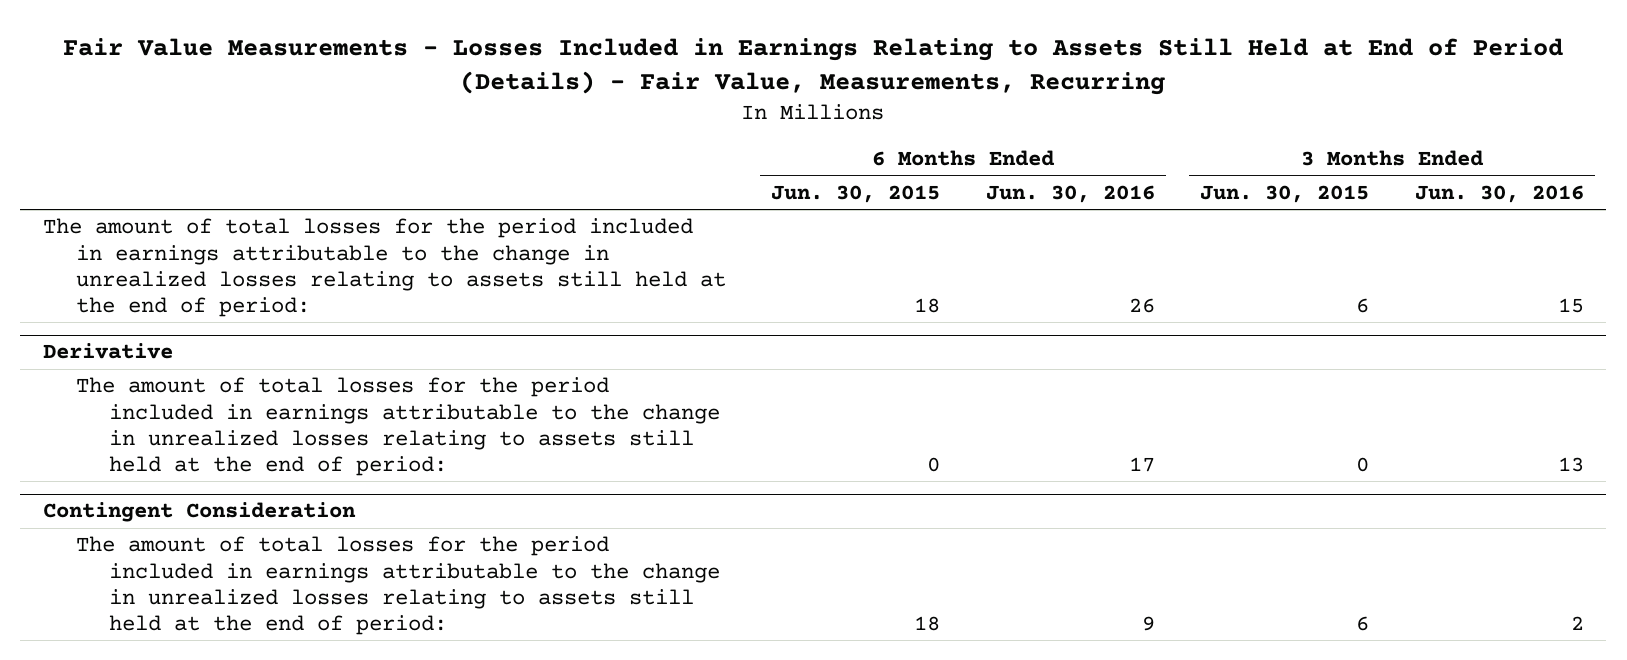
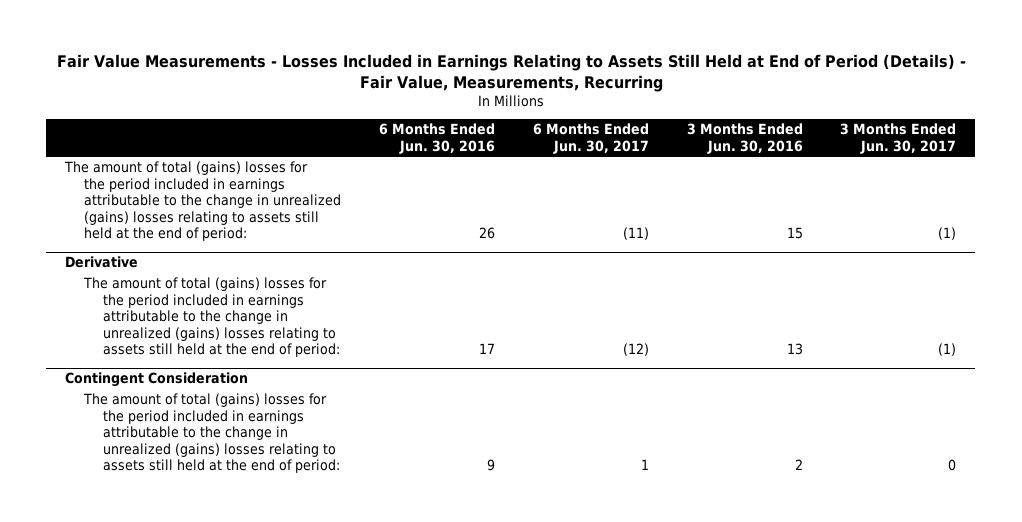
[771,184,941,203] Jun. 30, 2015 -> none
[1200,184,1370,203] Jun. 30, 2015 -> none
none -> [532,123,649,154] 6 Months Ended Jun. 30, 2017
none -> [840,123,957,154] 3 Months Ended Jun. 30, 2017
[42,218,726,317] The amount of total losses for the period included in earnings attributable to the change in unrealized losses relating to assets still held at the end of period: -> [64,161,342,242] The amount of total (gains) losses for the period included in earnings attributable to the change in unrealized (gains) losses relating to assets still held at the end of period:
[75,377,720,476] The amount of total losses for the period included in earnings attributable to the change in unrealized losses relating to assets still held at the end of period: -> [83,277,341,358] The amount of total (gains) losses for the period included in earnings attributable to the change in unrealized (gains) losses relating to assets still held at the end of period:
[75,536,720,635] The amount of total losses for the period included in earnings attributable to the change in unrealized losses relating to assets still held at the end of period: -> [83,393,341,474] The amount of total (gains) losses for the period included in earnings attributable to the change in unrealized (gains) losses relating to assets still held at the end of period:

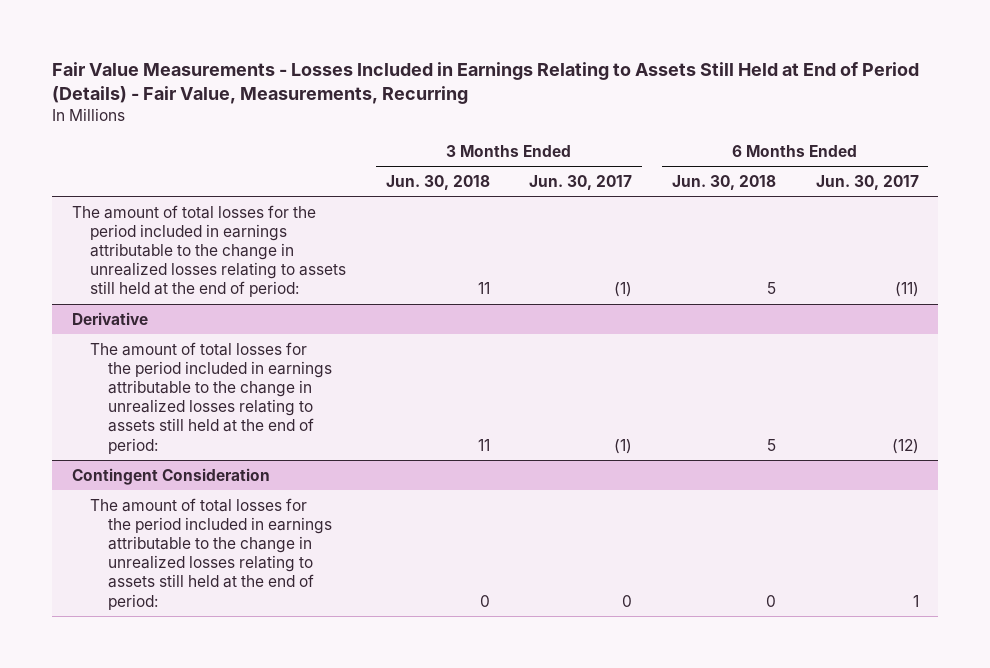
[379,123,496,154] 6 Months Ended Jun. 30, 2016 -> none
[686,123,803,154] 3 Months Ended Jun. 30, 2016 -> none
none -> [385,175,490,191] Jun. 30, 2018
none -> [671,175,776,191] Jun. 30, 2018
[64,161,342,242] The amount of total (gains) losses for the period included in earnings attributable to the change in unrealized (gains) losses relating to assets still held at the end of period: -> [71,204,346,298] The amount of total losses for the period included in earnings attributable to the change in unrealized losses relating to assets still held at the end of period:
[83,277,341,358] The amount of total (gains) losses for the period included in earnings attributable to the change in unrealized (gains) losses relating to assets still held at the end of period: -> [89,341,333,454] The amount of total losses for the period included in earnings attributable to the change in unrealized losses relating to assets still held at the end of period:
[83,393,341,474] The amount of total (gains) losses for the period included in earnings attributable to the change in unrealized (gains) losses relating to assets still held at the end of period: -> [89,497,333,610] The amount of total losses for the period included in earnings attributable to the change in unrealized losses relating to assets still held at the end of period:

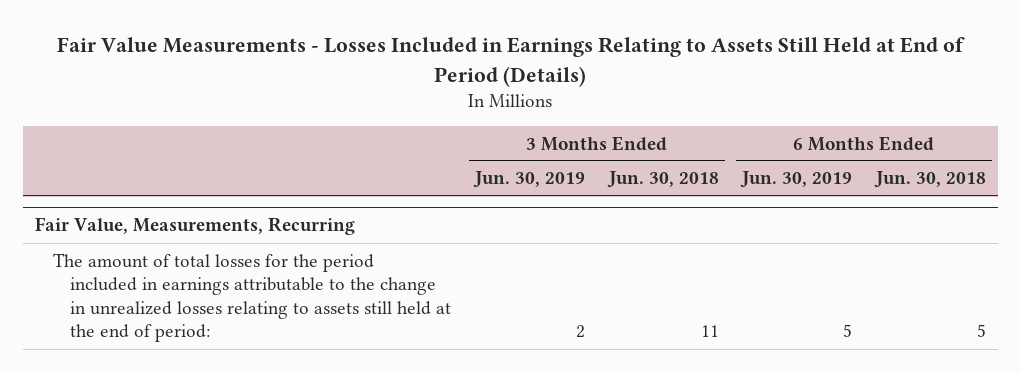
[51,62,919,105] Fair Value Measurements - Losses Included in Earnings Relating to Assets Still Held at End of Period (Details) - Fair Value, Measurements, Recurring -> [57,37,966,87] Fair Value Measurements - Losses Included in Earnings Relating to Assets Still Held at End of Period (Details)
[529,175,633,191] Jun. 30, 2017 -> none
[815,175,919,191] Jun. 30, 2017 -> none
none -> [473,171,586,189] Jun. 30, 2019
none -> [740,171,853,189] Jun. 30, 2019
[71,204,346,298] The amount of total losses for the period included in earnings attributable to the change in unrealized losses relating to assets still held at the end of period: -> none
[71,311,148,325] Derivative -> [34,217,355,236] Fair Value, Measurements, Recurring
[71,467,270,485] Contingent Consideration -> none
[89,497,333,610] The amount of total losses for the period included in earnings attributable to the change in unrealized losses relating to assets still held at the end of period: -> none

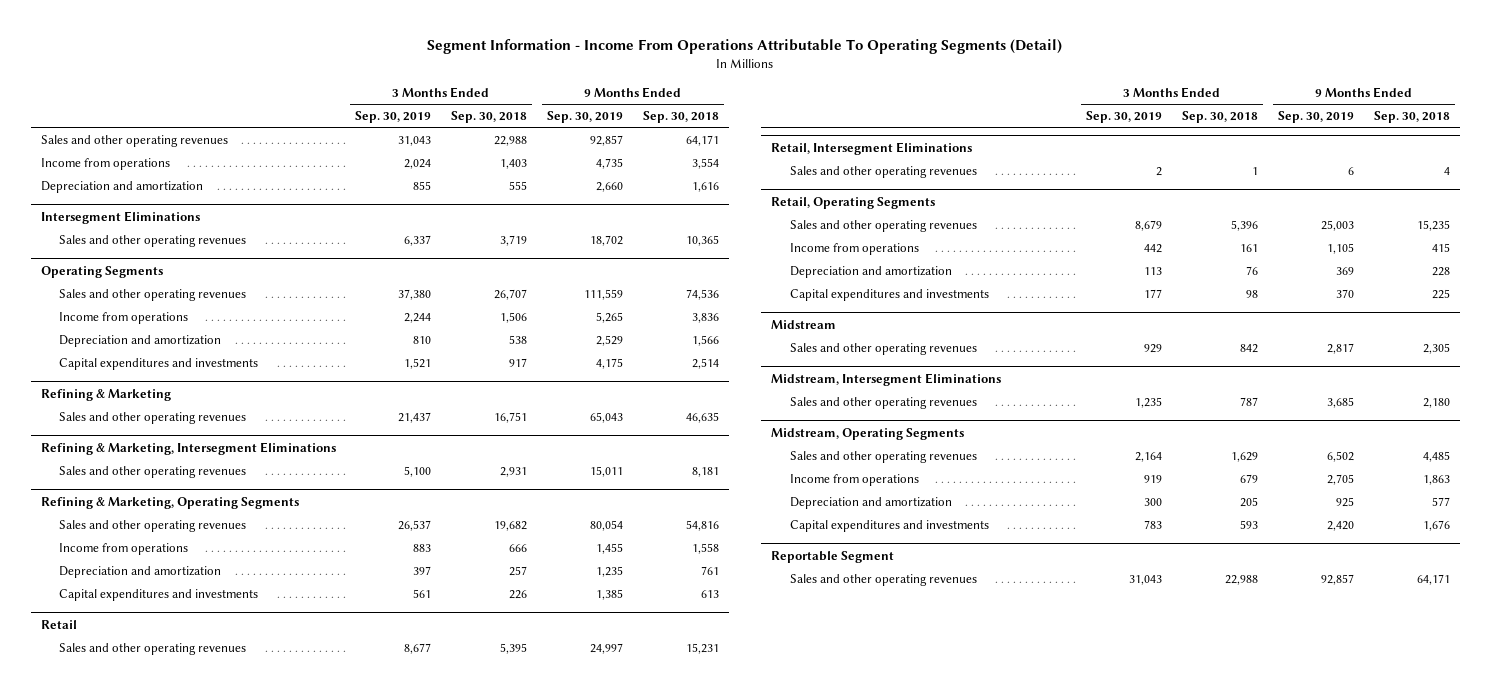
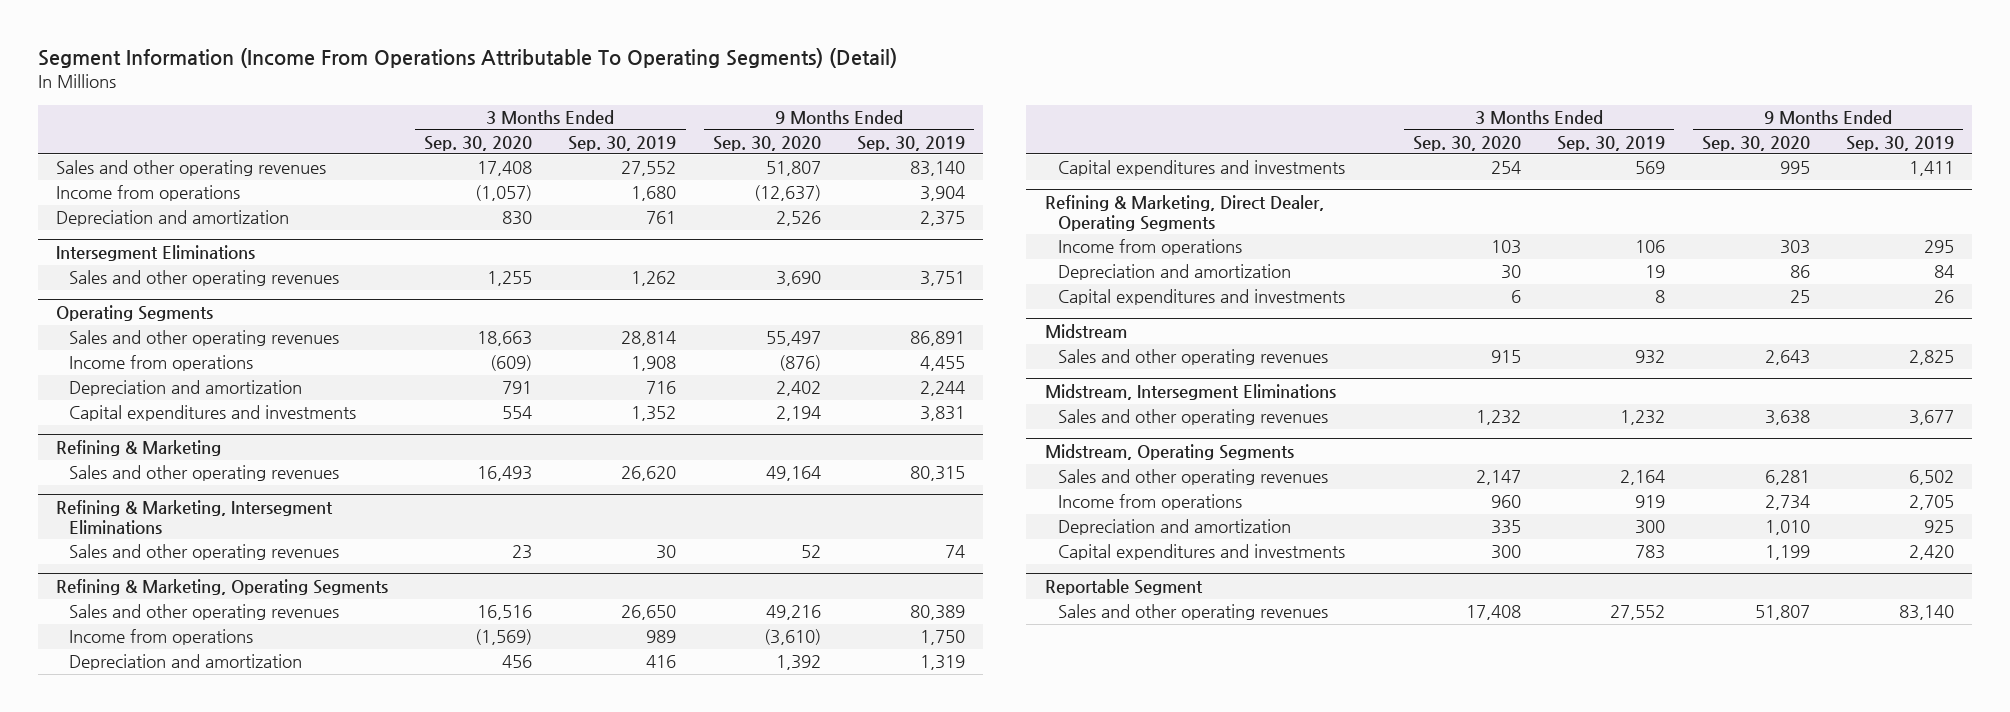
[427,39,1063,55] Segment Information - Income From Operations Attributable To Operating Segments (Detail) -> [37,48,897,69] Segment Information (Income From Operations Attributable To Operating Segments) (Detail)
[451,110,528,123] Sep. 30, 2018 -> none
[643,110,720,123] Sep. 30, 2018 -> none
none -> [424,135,533,151] Sep. 30, 2020
none -> [712,135,821,151] Sep. 30, 2020
[398,135,432,146] 31,043 -> [621,161,677,177] 27,552
[590,134,624,146] 92,857 -> [910,161,966,177] 83,140
[404,158,432,169] 2,024 -> [631,186,677,202] 1,680
[596,157,624,169] 4,735 -> [920,186,966,202] 3,904
[413,180,432,190] 855 -> [646,211,677,225] 761
[596,181,624,192] 2,660 -> [920,211,966,227] 2,375
[404,234,432,246] 6,337 -> [631,271,677,287] 1,262
[590,234,624,246] 18,702 -> [920,271,966,287] 3,751
[398,288,432,300] 37,380 -> [621,331,677,347] 28,814
[584,288,624,300] 111,559 -> [910,331,966,347] 86,891
[404,312,432,323] 2,244 -> [631,356,677,372] 1,908
[596,311,624,323] 5,265 -> [920,356,966,372] 4,455
[413,335,432,344] 810 -> [646,381,677,395] 716
[596,334,624,346] 2,529 -> [920,381,966,397] 2,244
[404,357,432,369] 1,521 -> [631,406,677,422] 1,352
[596,357,624,369] 4,175 -> [920,406,966,422] 3,831
[398,411,432,423] 21,437 -> [621,466,677,482] 26,620
[590,411,624,423] 65,043 -> [910,466,966,482] 80,315
[404,465,432,477] 5,100 -> [656,545,677,560] 30
[590,465,624,477] 15,011 -> [945,545,966,559] 74
[40,619,77,629] Retail -> none
[59,642,247,655] Sales and other operating revenues -> none
[771,141,973,155] Retail, Intersegment Eliminations -> none
[790,165,978,178] Sales and other operating revenues -> none
[771,196,936,209] Retail, Operating Segments -> none
[790,219,978,232] Sales and other operating revenues -> none
[398,519,432,531] 26,537 -> [621,605,677,621] 26,650
[590,519,624,531] 80,054 -> [910,605,966,621] 80,389
[413,543,432,552] 883 -> [646,630,677,644] 989
[596,542,624,554] 1,455 -> [920,630,966,646] 1,750
[413,565,432,575] 397 -> [646,655,677,669] 416
[596,565,624,577] 1,235 -> [920,655,966,671] 1,319
[413,588,432,598] 561 -> [1635,161,1666,175] 569
[596,588,624,600] 1,385 -> [1909,161,1955,177] 1,411
none -> [1044,195,1324,232] Refining & Marketing, Direct Dealer, Operating Segments
[1144,243,1163,253] 442 -> [1635,240,1666,254] 106
[1327,242,1355,254] 1,105 -> [1924,240,1955,254] 295
[1144,266,1163,275] 113 -> [1645,265,1666,279] 19
[1336,266,1355,275] 369 -> [1934,265,1955,279] 84
[1144,288,1163,298] 177 -> [1655,290,1666,304] 8
[1336,288,1355,298] 370 -> [1934,290,1955,304] 26
[1144,343,1163,353] 929 -> [1635,350,1666,365] 932
[1327,342,1355,354] 2,817 -> [1909,350,1955,366] 2,825
[1135,396,1163,408] 1,235 -> [1620,410,1666,426] 1,232
[1327,396,1355,408] 3,685 -> [1909,410,1955,426] 3,677
[1129,574,1163,585] 31,043 -> [1610,605,1666,621] 27,552
[1321,573,1355,585] 92,857 -> [1899,605,1955,621] 83,140

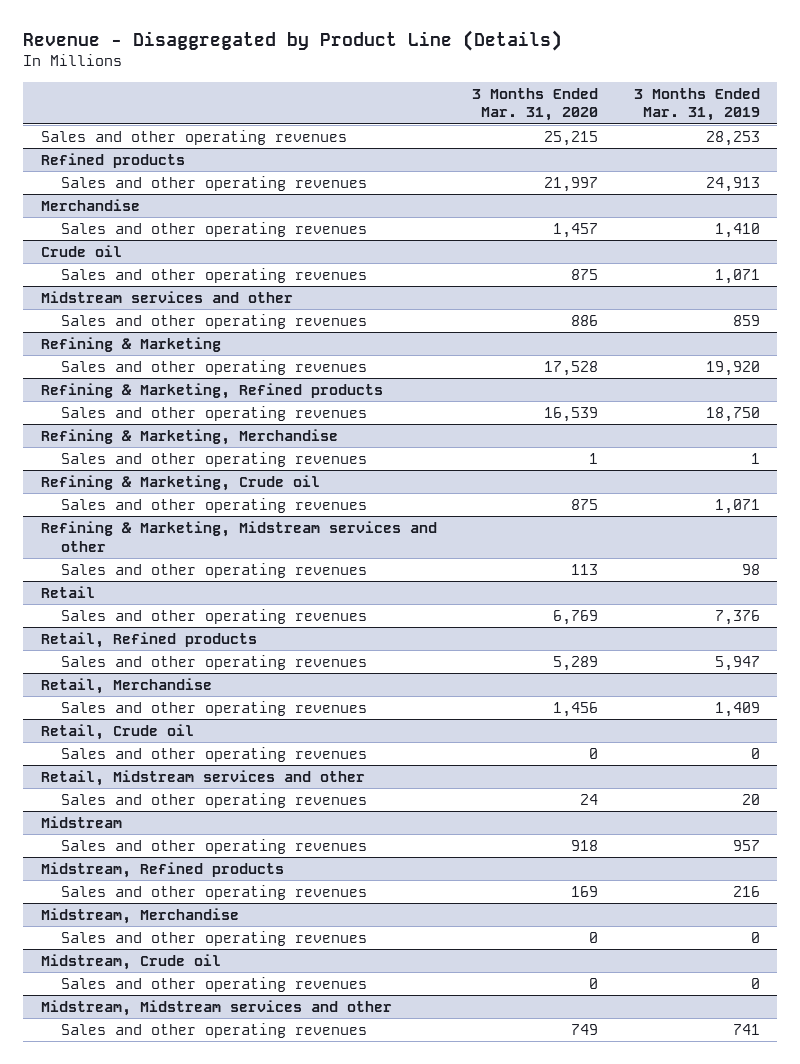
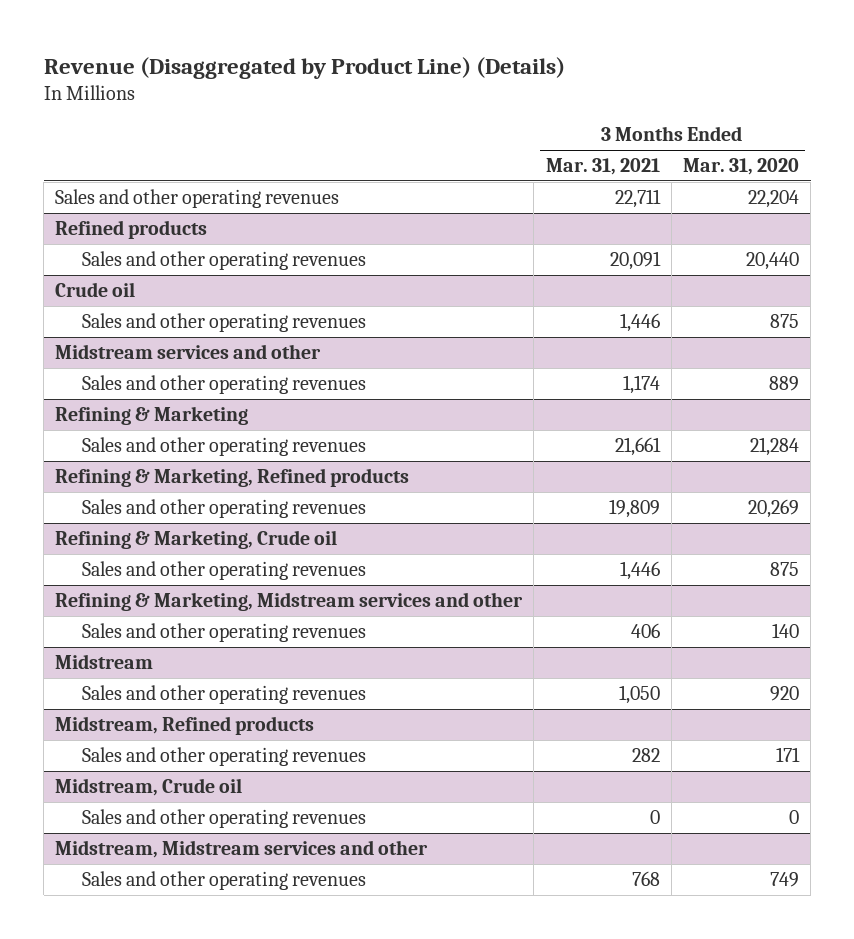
[22,30,562,52] Revenue - Disaggregated by Product Line (Details) -> [43,56,565,79] Revenue (Disaggregated by Product Line) (Details)
[633,87,760,122] 3 Months Ended Mar. 31, 2019 -> none
none -> [545,158,660,176] Mar. 31, 2021
[544,130,599,146] 25,215 -> [747,189,799,208] 22,204
[40,198,140,211] Merchandise -> none
[60,221,367,237] Sales and other operating revenues -> none
[544,176,599,192] 21,997 -> [745,251,799,270] 20,440
[571,314,599,326] 886 -> [768,375,799,391] 889
[544,360,599,376] 17,528 -> [749,436,799,456] 21,284
[40,428,338,445] Refining & Marketing, Merchandise -> none
[60,451,367,467] Sales and other operating revenues -> none
[544,406,599,422] 16,539 -> [747,498,799,518] 20,269
[40,585,95,598] Retail -> none
[60,608,367,624] Sales and other operating revenues -> none
[40,631,257,648] Retail, Refined products -> none
[60,654,367,670] Sales and other operating revenues -> none
[40,677,212,694] Retail, Merchandise -> none
[60,700,367,716] Sales and other operating revenues -> none
[40,723,194,740] Retail, Crude oil -> none
[60,746,367,762] Sales and other operating revenues -> none
[40,769,365,786] Retail, Midstream services and other -> none
[60,792,367,808] Sales and other operating revenues -> none
[571,563,599,575] 113 -> [771,622,799,638] 140
[571,839,599,851] 918 -> [769,685,799,701] 920
[40,907,239,924] Midstream, Merchandise -> none
[60,930,367,946] Sales and other operating revenues -> none
[571,885,599,897] 169 -> [775,746,800,762] 171

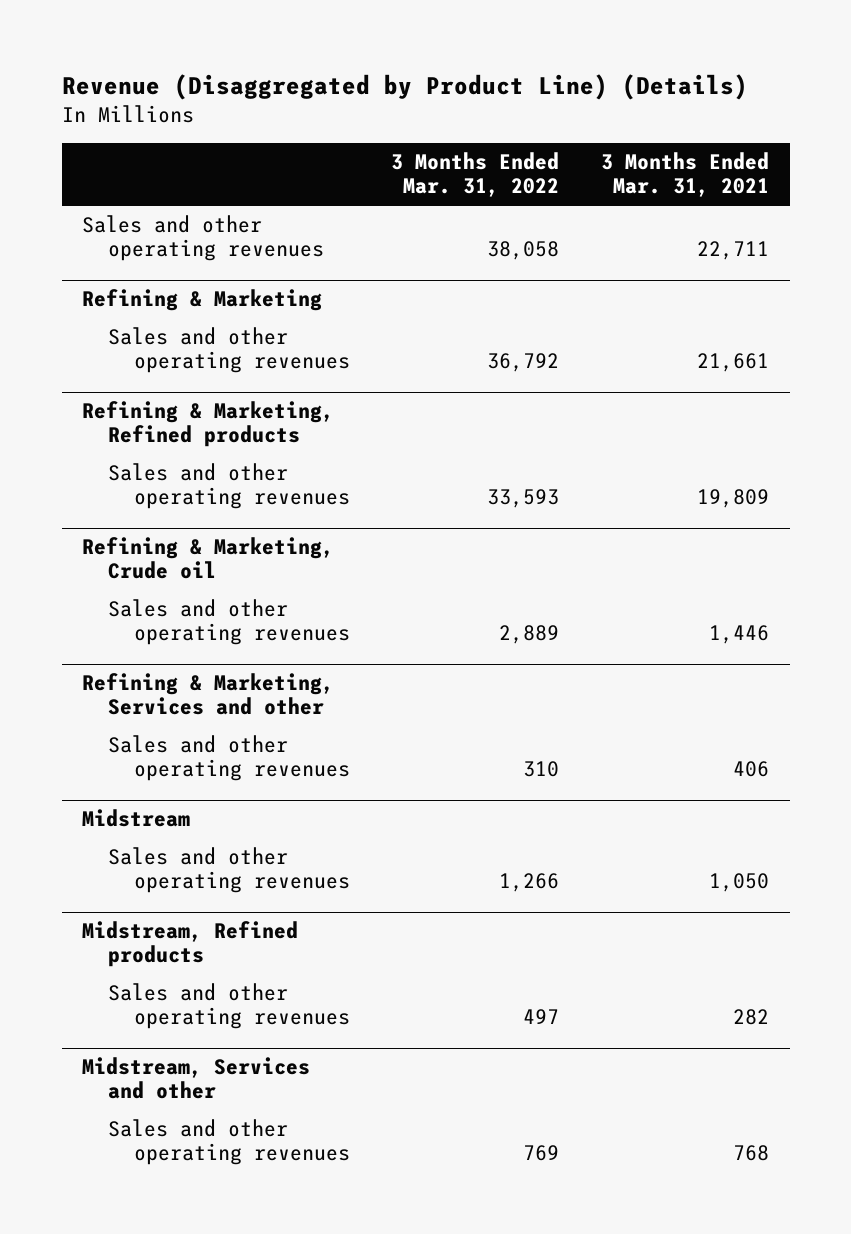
[682,158,799,176] Mar. 31, 2020 -> none
none -> [391,152,560,198] 3 Months Ended Mar. 31, 2022
[55,219,208,239] Refined products -> none
[81,250,366,270] Sales and other operating revenues -> none
[55,281,136,297] Crude oil -> none
[81,312,366,332] Sales and other operating revenues -> none
[55,343,322,359] Midstream services and other -> none
[81,374,366,394] Sales and other operating revenues -> none
[55,591,524,611] Refining & Marketing, Midstream services and other -> [82,673,335,716] Refining & Marketing, Services and other
[55,777,243,796] Midstream, Crude oil -> none
[81,808,366,828] Sales and other operating revenues -> none
[55,839,429,858] Midstream, Midstream services and other -> [82,1057,311,1100] Midstream, Services and other

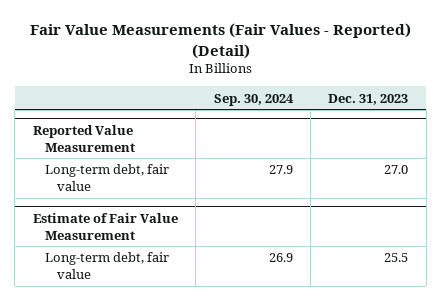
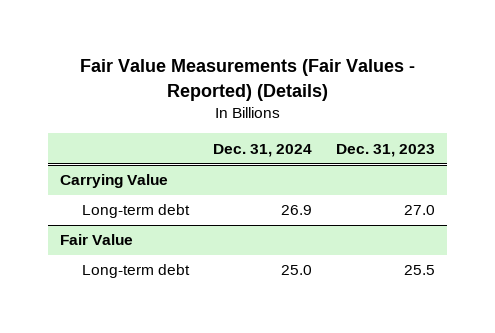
[29,23,411,59] Fair Value Measurements (Fair Values - Reported) (Detail) -> [79,59,415,101] Fair Value Measurements (Fair Values - Reported) (Details)
[213,93,294,106] Sep. 30, 2024 -> none
none -> [213,143,313,157] Dec. 31, 2024
[32,124,136,152] Reported Value Measurement -> [59,174,168,189] Carrying Value
[45,164,170,192] Long-term debt, fair value -> [82,204,191,219] Long-term debt
[32,212,178,240] Estimate of Fair Value Measurement -> [59,234,133,246] Fair Value
[45,252,170,280] Long-term debt, fair value -> [82,264,191,279] Long-term debt

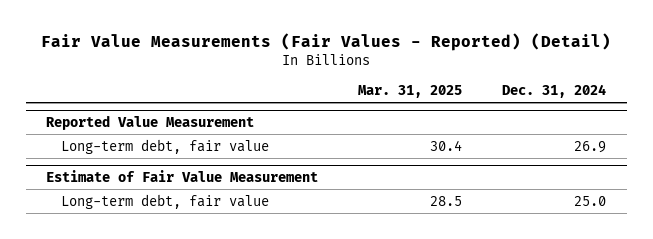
[79,59,415,101] Fair Value Measurements (Fair Values - Reported) (Details) -> [41,33,612,52] Fair Value Measurements (Fair Values - Reported) (Detail)
[336,143,436,157] Dec. 31, 2023 -> none
none -> [358,85,463,99] Mar. 31, 2025
[59,174,168,189] Carrying Value -> [46,115,255,131] Reported Value Measurement
[82,204,191,219] Long-term debt -> [61,138,270,154] Long-term debt, fair value
[59,234,133,246] Fair Value -> [46,170,319,183] Estimate of Fair Value Measurement
[82,264,191,279] Long-term debt -> [61,193,270,209] Long-term debt, fair value

